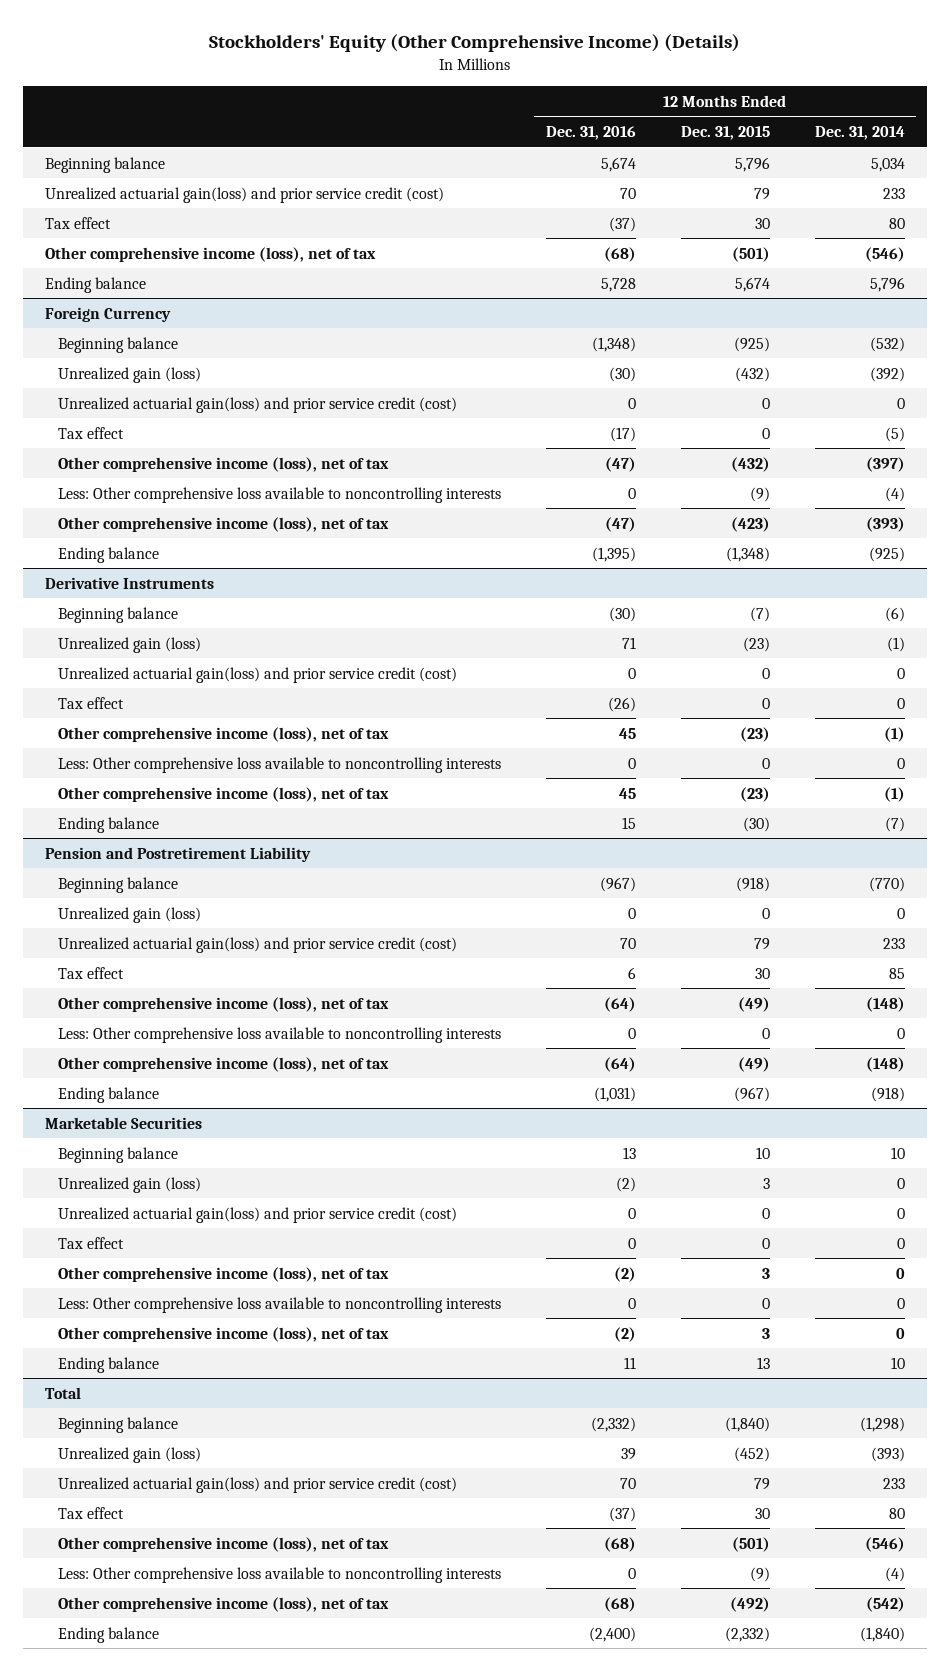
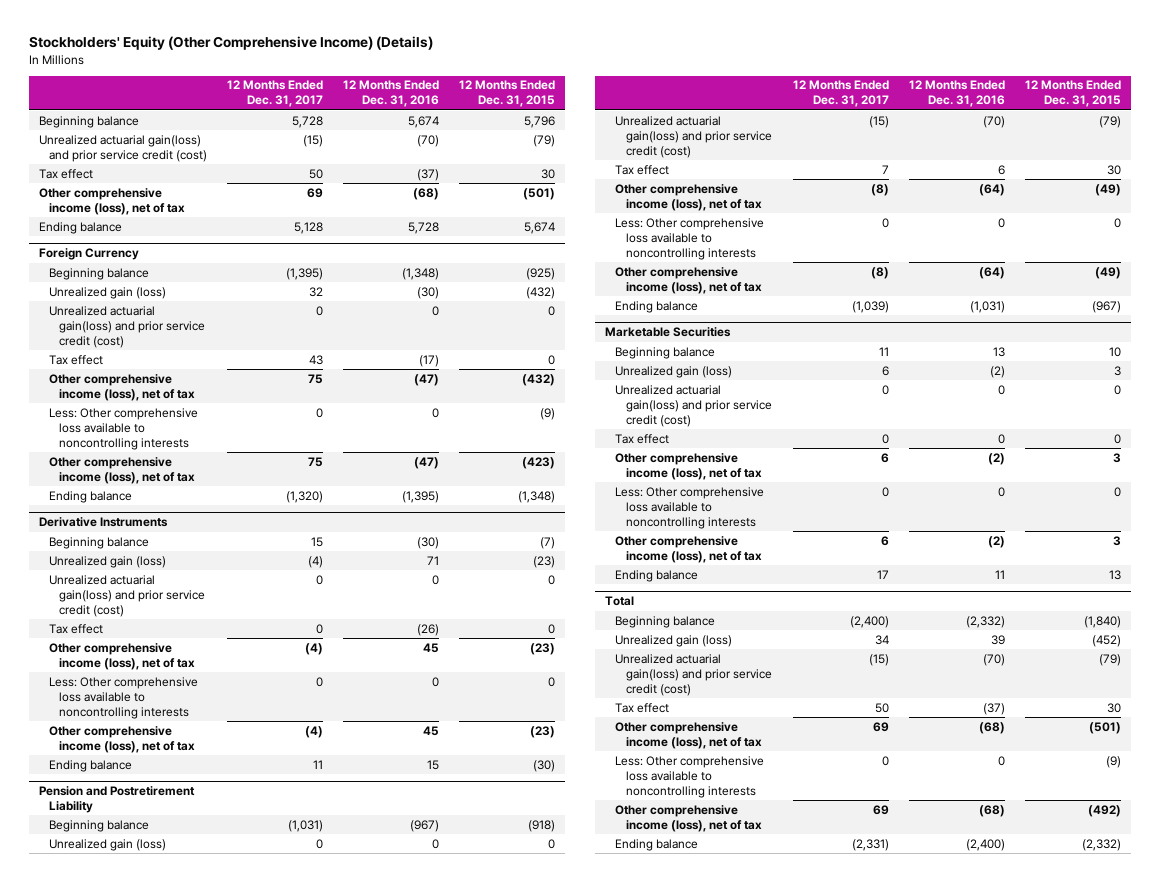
[814,126,905,141] Dec. 31, 2014 -> none
none -> [226,80,323,108] 12 Months Ended Dec. 31, 2017
[619,187,636,199] 70 -> [416,134,439,147] (70)
[753,187,770,200] 79 -> [532,134,555,147] (79)
[619,937,636,949] 70 -> [983,115,1006,128] (70)
[753,937,770,950] 79 -> [1099,115,1122,128] (79)
[619,1477,636,1489] 70 -> [983,653,1006,666] (70)
[753,1477,770,1490] 79 -> [1099,653,1122,666] (79)

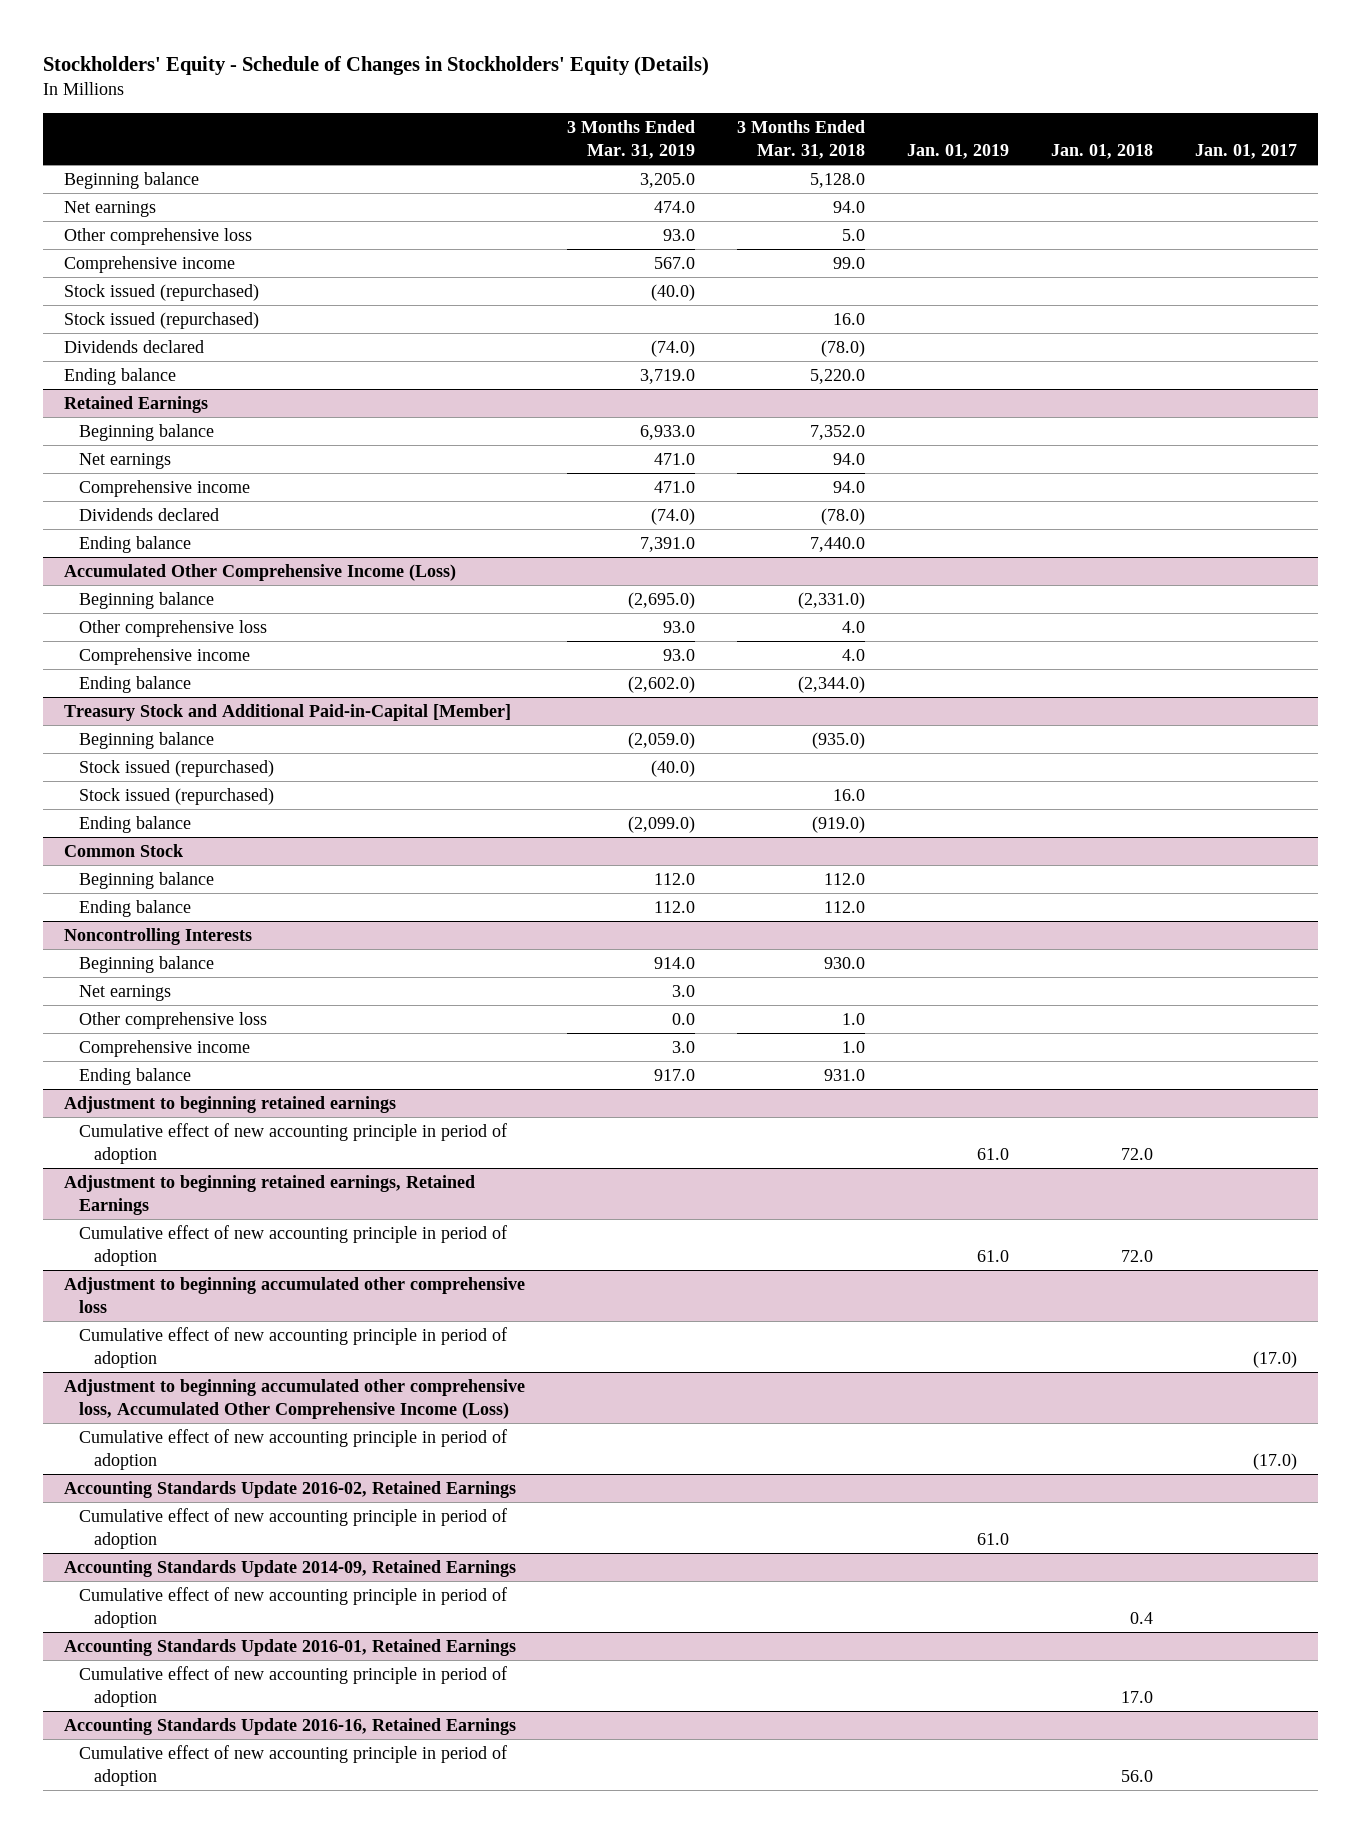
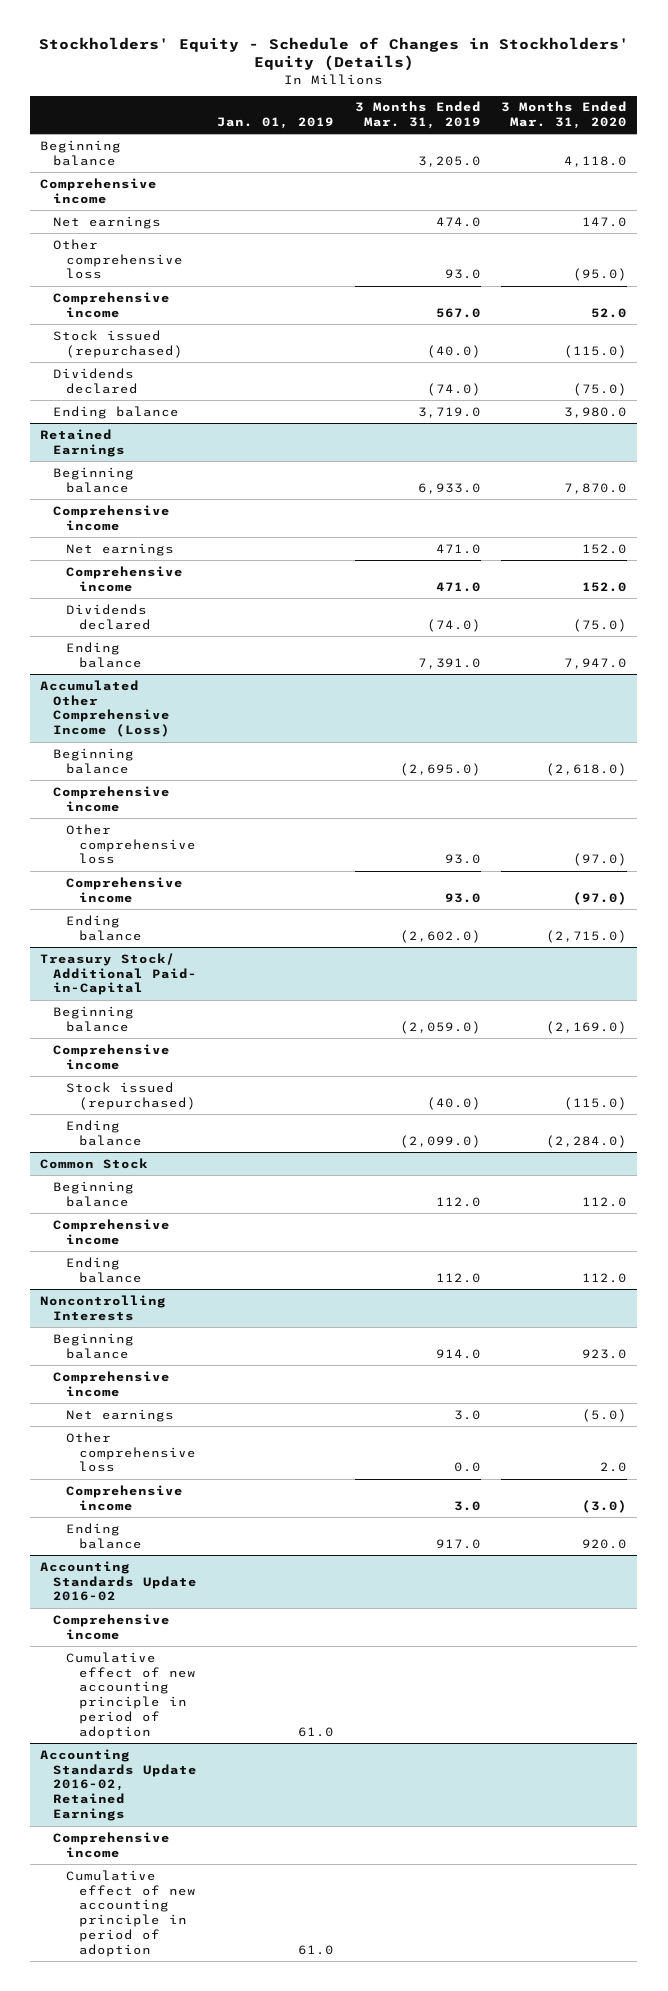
[737,119,866,159] 3 Months Ended Mar. 31, 2018 -> none
[1051,143,1154,159] Jan. 01, 2018 -> none
[1195,143,1298,159] Jan. 01, 2017 -> none
none -> [501,101,628,130] 3 Months Ended Mar. 31, 2020
none -> [40,177,158,204] Comprehensive income
[64,311,260,329] Stock issued (repurchased) -> none
none -> [53,504,171,531] Comprehensive income
none -> [53,785,171,812] Comprehensive income
[64,703,512,721] Treasury Stock and Additional Paid-in-Capital [Member] -> [40,952,198,996] Treasury Stock/ Additional Paid- in-Capital
none -> [53,1043,171,1070] Comprehensive income
[79,787,275,805] Stock issued (repurchased) -> none
none -> [53,1218,171,1245] Comprehensive income
none -> [53,1370,171,1397] Comprehensive income
[64,1095,397,1113] Adjustment to beginning retained earnings -> none
[79,1122,508,1164] Cumulative effect of new accounting principle in period of adoption -> none
[64,1174,476,1215] Adjustment to beginning retained earnings, Retained Earnings -> none
none -> [40,1560,198,1602] Accounting Standards Update 2016-02
none -> [53,1613,171,1640] Comprehensive income
[64,1276,526,1313] Adjustment to beginning accumulated other comprehensive loss -> none
[79,1326,508,1368] Cumulative effect of new accounting principle in period of adoption -> none
[64,1378,526,1419] Adjustment to beginning accumulated other comprehensive loss, Accumulated Other Comprehensive Income (Loss) -> none
[79,1428,508,1470] Cumulative effect of new accounting principle in period of adoption -> none
none -> [53,1831,171,1858] Comprehensive income
[64,1559,517,1577] Accounting Standards Update 2014-09, Retained Earnings -> none
[79,1586,508,1628] Cumulative effect of new accounting principle in period of adoption -> none
[64,1638,517,1656] Accounting Standards Update 2016-01, Retained Earnings -> none
[79,1665,508,1707] Cumulative effect of new accounting principle in period of adoption -> none
[64,1717,517,1735] Accounting Standards Update 2016-16, Retained Earnings -> none
[79,1744,508,1786] Cumulative effect of new accounting principle in period of adoption -> none

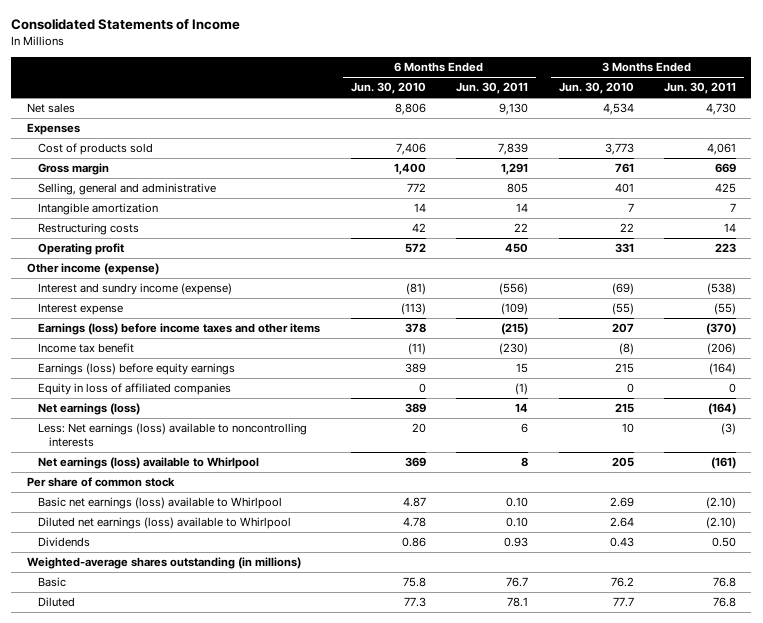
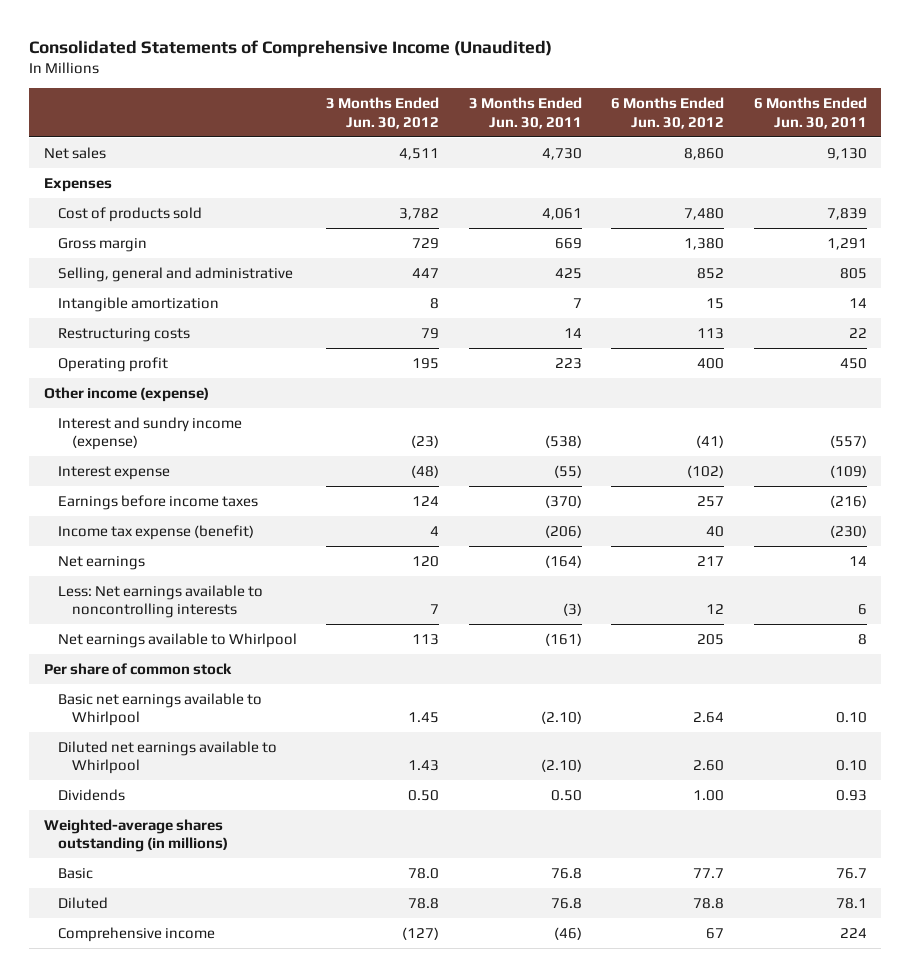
[11,18,241,31] Consolidated Statements of Income -> [29,39,553,57] Consolidated Statements of Comprehensive Income (Unaudited)
[350,82,426,95] Jun. 30, 2010 -> none
[558,82,634,95] Jun. 30, 2010 -> none
none -> [326,97,440,129] 3 Months Ended Jun. 30, 2012
none -> [611,97,725,129] 6 Months Ended Jun. 30, 2012
[499,283,529,296] (556) -> [829,435,867,449] (557)
[37,363,235,376] Earnings (loss) before equity earnings -> none
[37,383,231,396] Equity in loss of affiliated companies -> none
[37,323,320,336] Earnings (loss) before income taxes and other items -> [57,494,258,510] Earnings before income taxes
[501,323,529,336] (215) -> [829,494,867,508] (216)
[37,343,134,354] Income tax benefit -> [57,524,254,540] Income tax expense (benefit)
[37,403,140,416] Net earnings (loss) -> [57,555,145,570] Net earnings
[37,423,307,447] Less: Net earnings (loss) available to noncontrolling interests -> [57,584,263,619] Less: Net earnings available to noncontrolling interests
[37,457,259,470] Net earnings (loss) available to Whirlpool -> [57,632,297,648] Net earnings available to Whirlpool
[37,497,282,510] Basic net earnings (loss) available to Whirlpool -> [57,692,262,727] Basic net earnings available to Whirlpool
[37,517,291,530] Diluted net earnings (loss) available to Whirlpool -> [57,740,277,775] Diluted net earnings available to Whirlpool
none -> [57,926,215,942] Comprehensive income

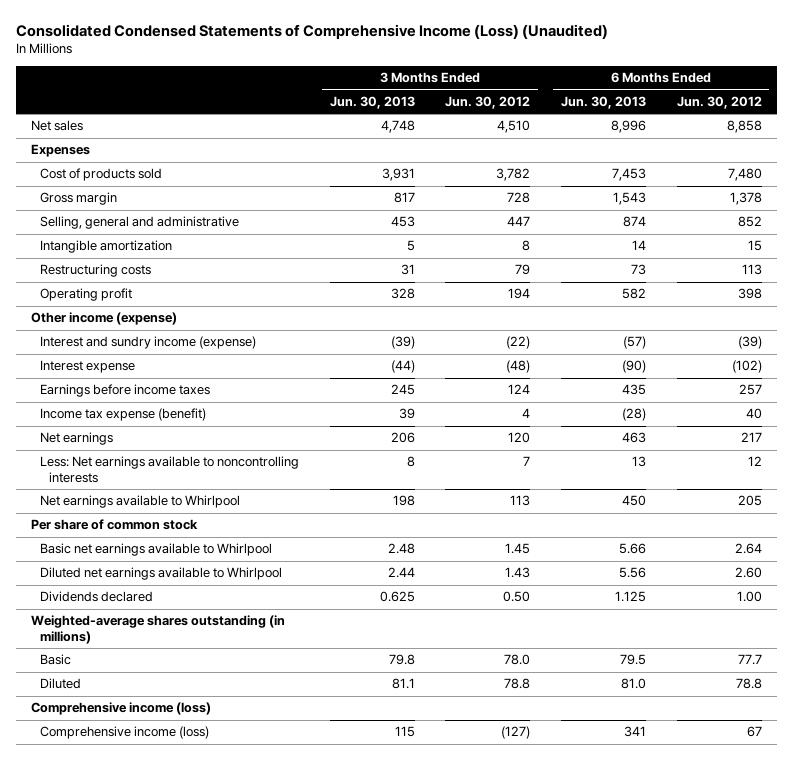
[29,39,553,57] Consolidated Statements of Comprehensive Income (Unaudited) -> [15,23,608,39] Consolidated Condensed Statements of Comprehensive Income (Loss) (Unaudited)
[468,97,582,129] 3 Months Ended Jun. 30, 2011 -> none
[753,97,867,129] 6 Months Ended Jun. 30, 2011 -> none
none -> [329,96,415,110] Jun. 30, 2013
none -> [561,96,647,110] Jun. 30, 2013
[399,147,440,160] 4,511 -> [497,120,531,134] 4,510
[684,147,725,160] 8,860 -> [726,120,762,134] 8,858
[412,237,440,249] 729 -> [507,192,531,204] 728
[684,237,725,250] 1,380 -> [729,192,762,206] 1,378
[412,357,440,369] 195 -> [508,288,531,300] 194
[697,357,725,369] 400 -> [737,288,762,300] 398
[411,435,440,449] (23) -> [506,336,531,350] (22)
[696,435,725,449] (41) -> [737,336,762,350] (39)
[57,788,125,801] Dividends -> [40,591,154,603] Dividends declared
none -> [30,702,211,716] Comprehensive income (loss)
[57,926,215,942] Comprehensive income -> [40,726,210,740] Comprehensive income (loss)

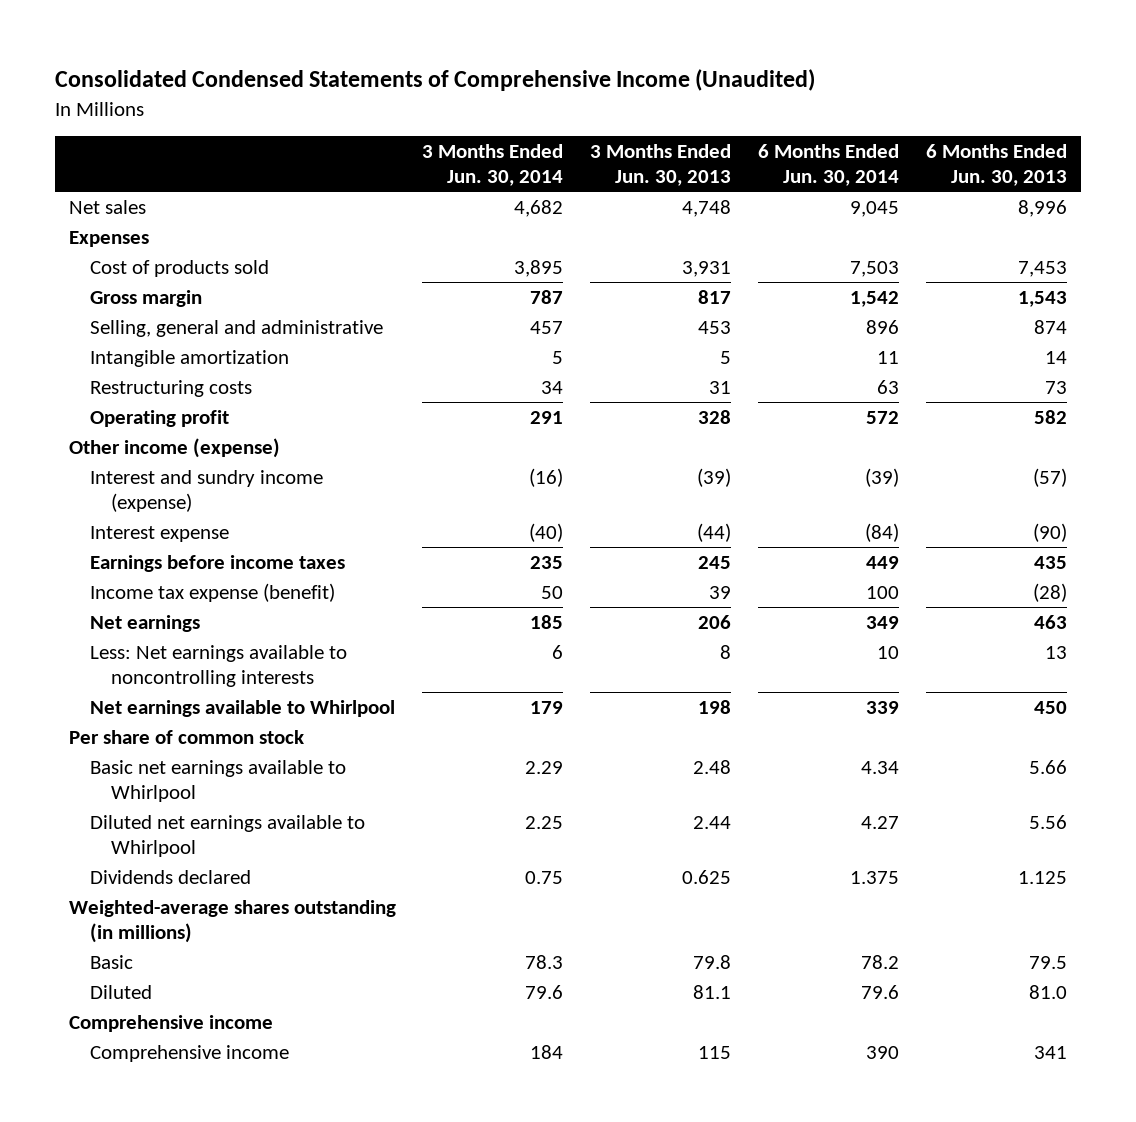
[15,23,608,39] Consolidated Condensed Statements of Comprehensive Income (Loss) (Unaudited) -> [55,69,816,92] Consolidated Condensed Statements of Comprehensive Income (Unaudited)
[445,96,531,110] Jun. 30, 2012 -> none
[676,96,762,110] Jun. 30, 2012 -> none
none -> [422,144,564,187] 3 Months Ended Jun. 30, 2014
none -> [758,144,900,187] 6 Months Ended Jun. 30, 2014
[30,702,211,716] Comprehensive income (loss) -> [68,1014,273,1032] Comprehensive income
[40,726,210,740] Comprehensive income (loss) -> [89,1044,289,1062] Comprehensive income

